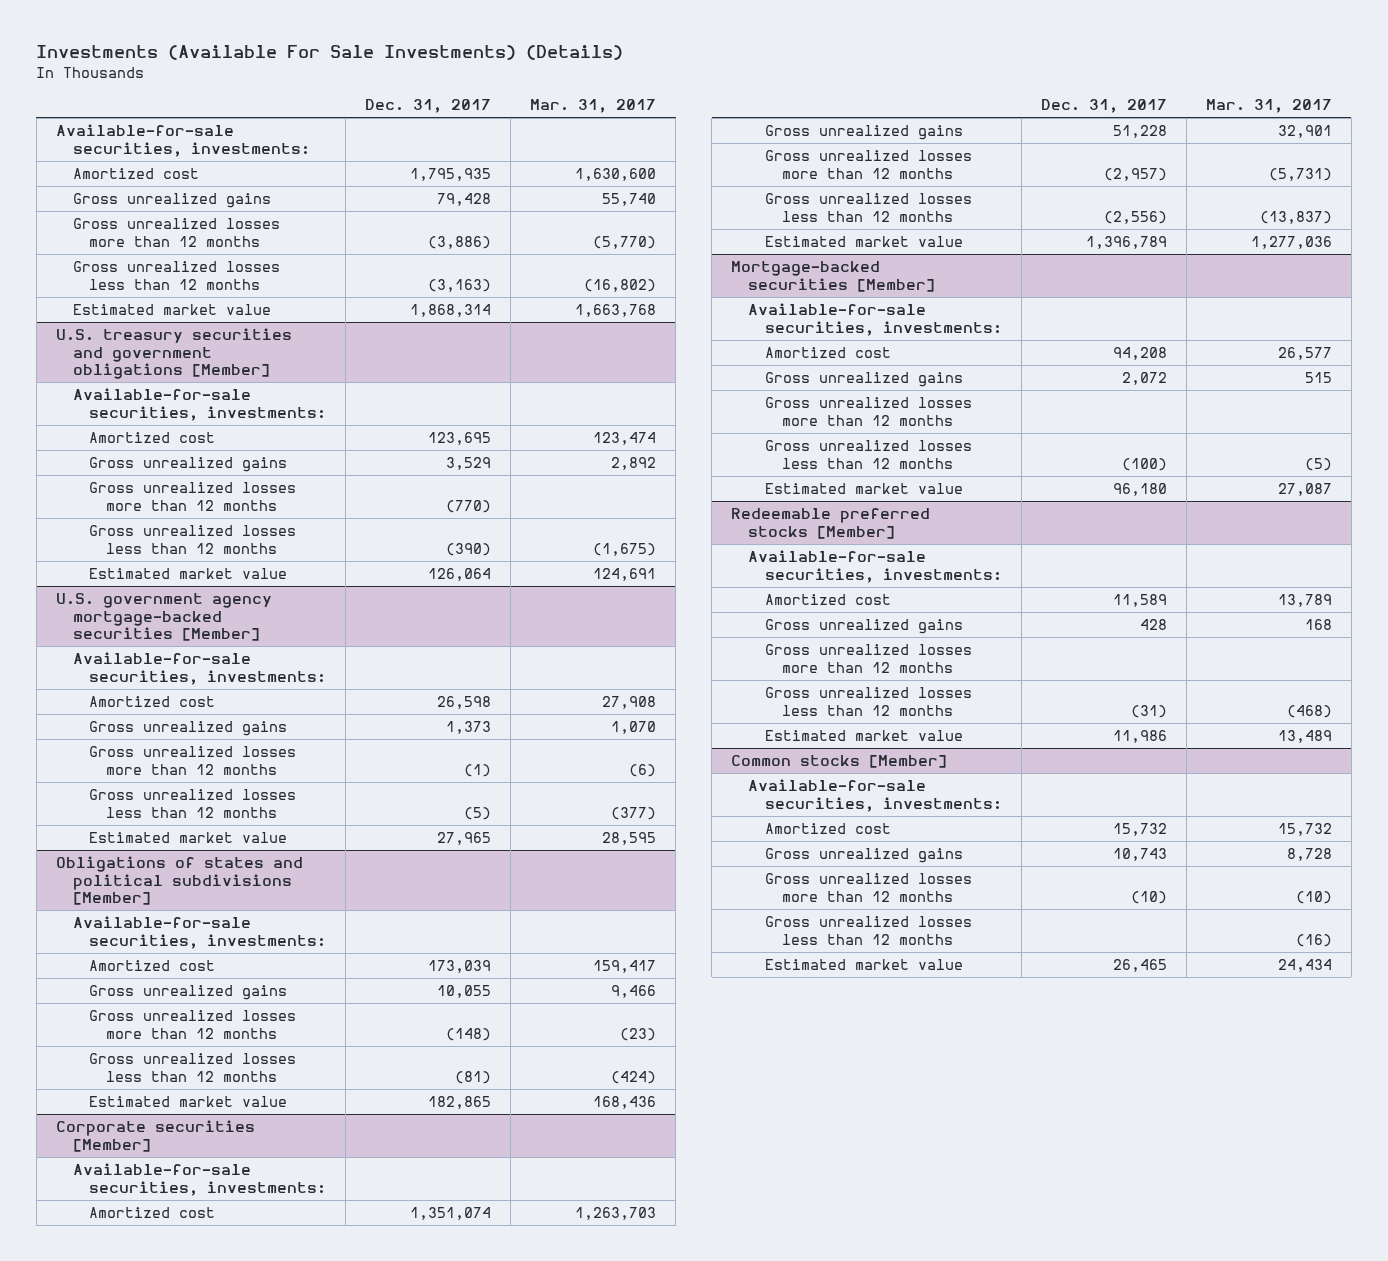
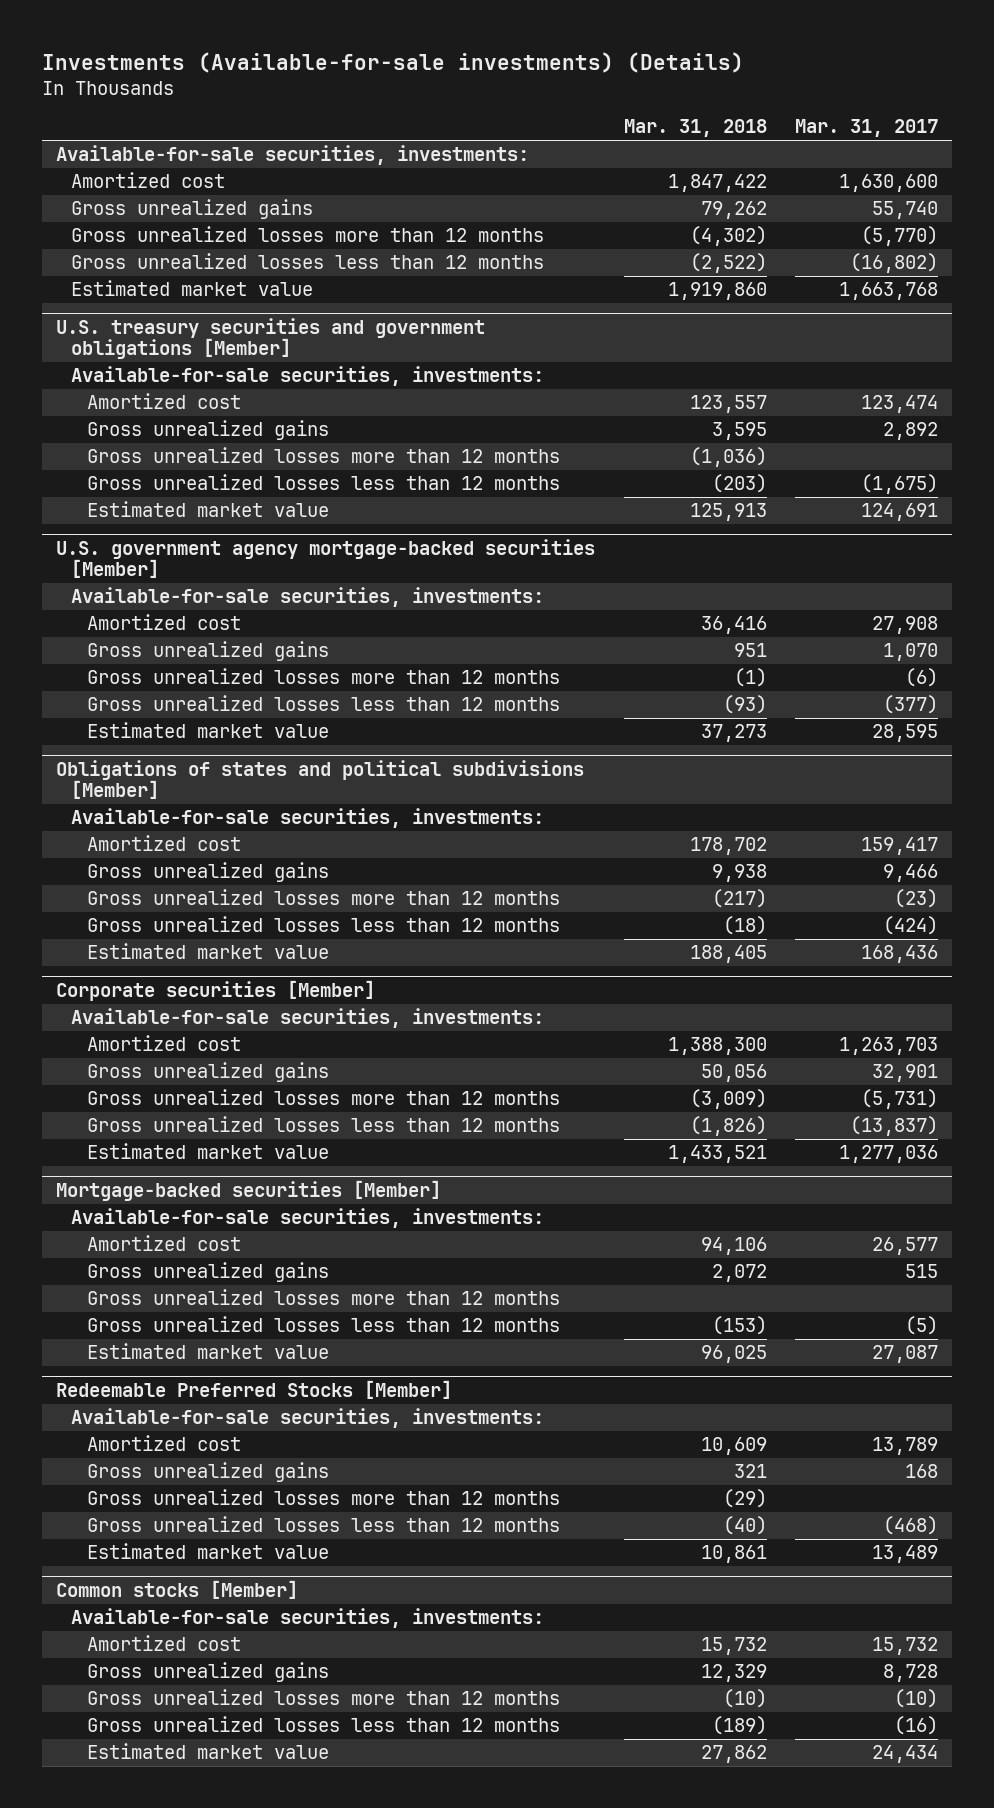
[36,45,624,61] Investments (Available For Sale Investments) (Details) -> [41,52,744,74] Investments (Available-for-sale investments) (Details)
[365,99,492,114] Dec. 31, 2017 -> none
none -> [623,119,767,138] Mar. 31, 2018
[731,508,931,539] Redeemable preferred stocks [Member] -> [56,1379,453,1399] Redeemable Preferred Stocks [Member]

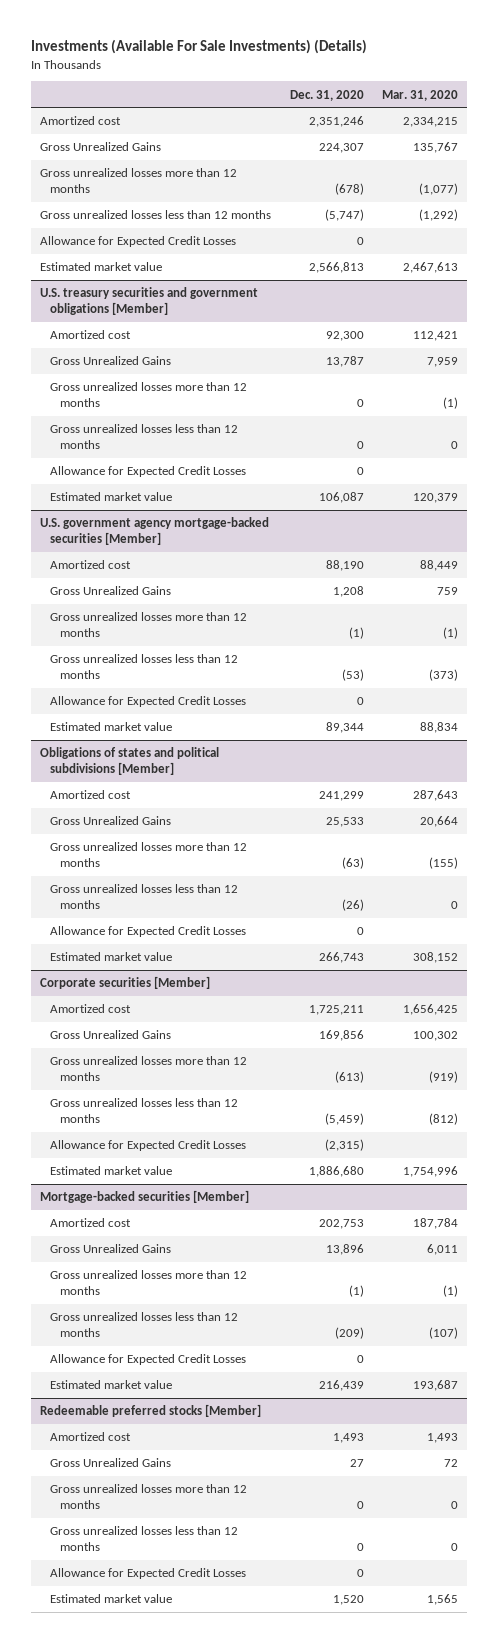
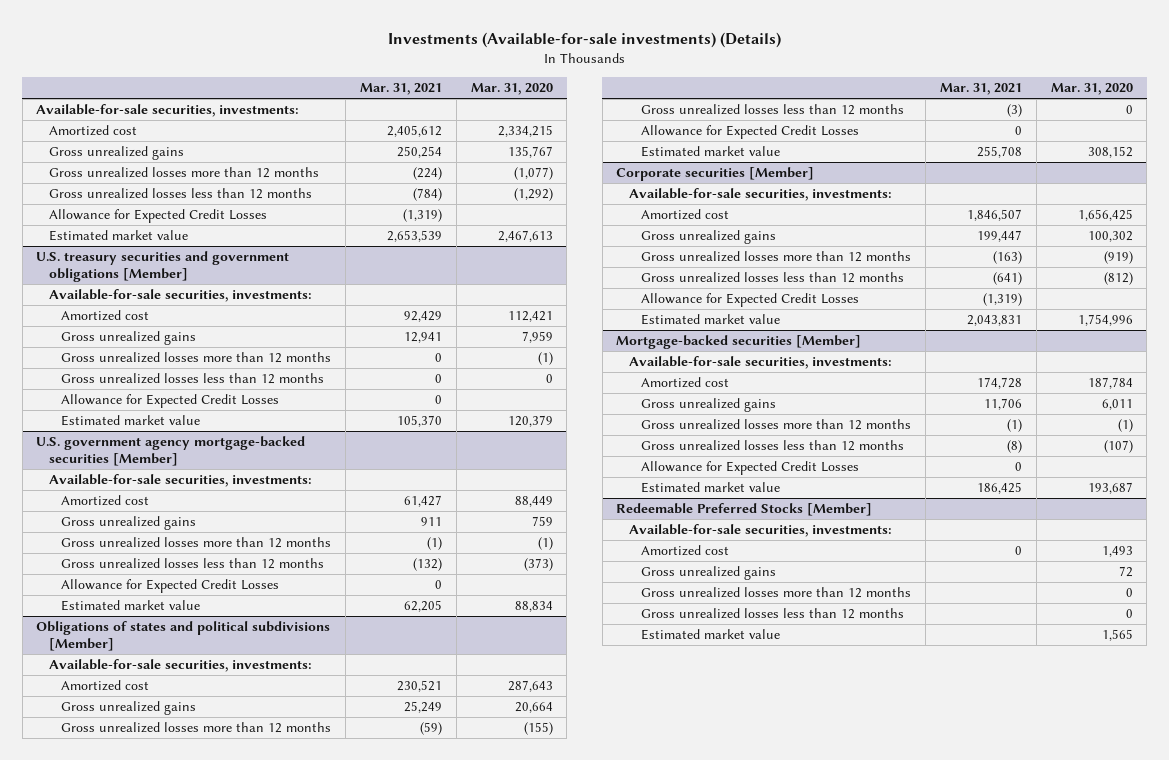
[31,39,368,55] Investments (Available For Sale Investments) (Details) -> [387,32,781,49] Investments (Available-for-sale investments) (Details)
[289,89,364,101] Dec. 31, 2020 -> none
none -> [359,83,442,96] Mar. 31, 2021
none -> [36,104,300,118] Available-for-sale securities, investments:
[40,142,162,152] Gross Unrealized Gains -> [48,146,184,161] Gross unrealized gains
none -> [48,289,312,303] Available-for-sale securities, investments:
[50,356,172,366] Gross Unrealized Gains -> [61,331,197,346] Gross unrealized gains
none -> [48,474,312,488] Available-for-sale securities, investments:
[50,586,172,596] Gross Unrealized Gains -> [61,516,197,531] Gross unrealized gains
none -> [48,659,312,673] Available-for-sale securities, investments:
[50,816,172,826] Gross Unrealized Gains -> [61,701,197,716] Gross unrealized gains
none -> [628,188,892,202] Available-for-sale securities, investments:
[50,1030,172,1040] Gross Unrealized Gains -> [641,230,777,245] Gross unrealized gains
none -> [628,356,892,370] Available-for-sale securities, investments:
[50,1244,172,1254] Gross Unrealized Gains -> [641,398,777,413] Gross unrealized gains
[40,1404,262,1418] Redeemable preferred stocks [Member] -> [616,503,873,517] Redeemable Preferred Stocks [Member]
none -> [628,524,892,538] Available-for-sale securities, investments:
[50,1458,172,1468] Gross Unrealized Gains -> [641,566,777,581] Gross unrealized gains
[50,1568,247,1580] Allowance for Expected Credit Losses -> none

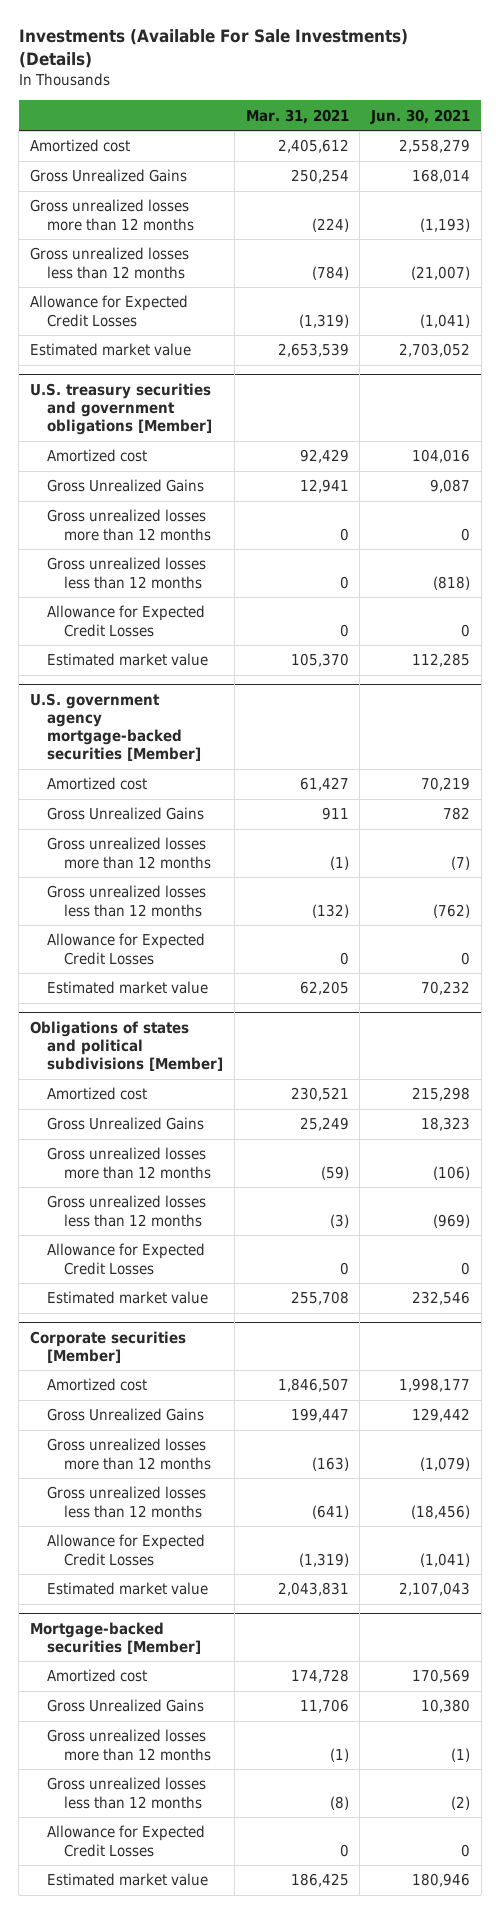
[387,32,781,49] Investments (Available-for-sale investments) (Details) -> [18,28,408,69] Investments (Available For Sale Investments) (Details)
[470,83,553,96] Mar. 31, 2020 -> none
none -> [369,108,470,124] Jun. 30, 2021
[36,104,300,118] Available-for-sale securities, investments: -> none
[48,146,184,161] Gross unrealized gains -> [29,169,187,183] Gross Unrealized Gains
[48,289,312,303] Available-for-sale securities, investments: -> none
[61,331,197,346] Gross unrealized gains -> [47,479,205,493] Gross Unrealized Gains
[48,474,312,488] Available-for-sale securities, investments: -> none
[61,516,197,531] Gross unrealized gains -> [47,807,205,821] Gross Unrealized Gains
[48,659,312,673] Available-for-sale securities, investments: -> none
[61,701,197,716] Gross unrealized gains -> [47,1117,205,1131] Gross Unrealized Gains
[628,188,892,202] Available-for-sale securities, investments: -> none
[641,230,777,245] Gross unrealized gains -> [47,1408,205,1422] Gross Unrealized Gains
[628,356,892,370] Available-for-sale securities, investments: -> none
[641,398,777,413] Gross unrealized gains -> [47,1699,205,1713] Gross Unrealized Gains
[616,503,873,517] Redeemable Preferred Stocks [Member] -> none
[628,524,892,538] Available-for-sale securities, investments: -> none
[641,545,730,557] Amortized cost -> none
[641,566,777,581] Gross unrealized gains -> none
[641,587,912,599] Gross unrealized losses more than 12 months -> none
[641,608,905,620] Gross unrealized losses less than 12 months -> none
[641,629,781,641] Estimated market value -> none

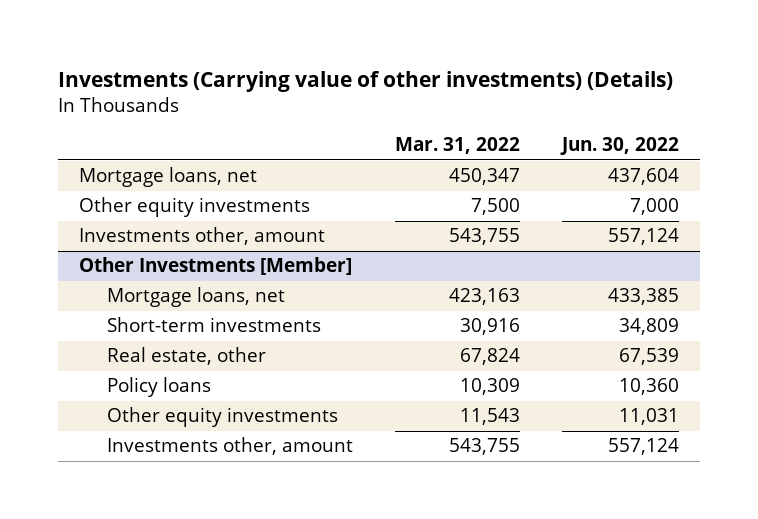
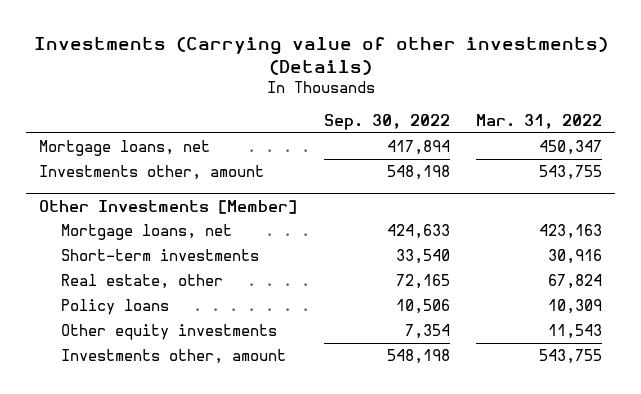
[559,137,679,156] Jun. 30, 2022 -> none
none -> [323,113,450,130] Sep. 30, 2022
[79,197,311,218] Other equity investments -> none

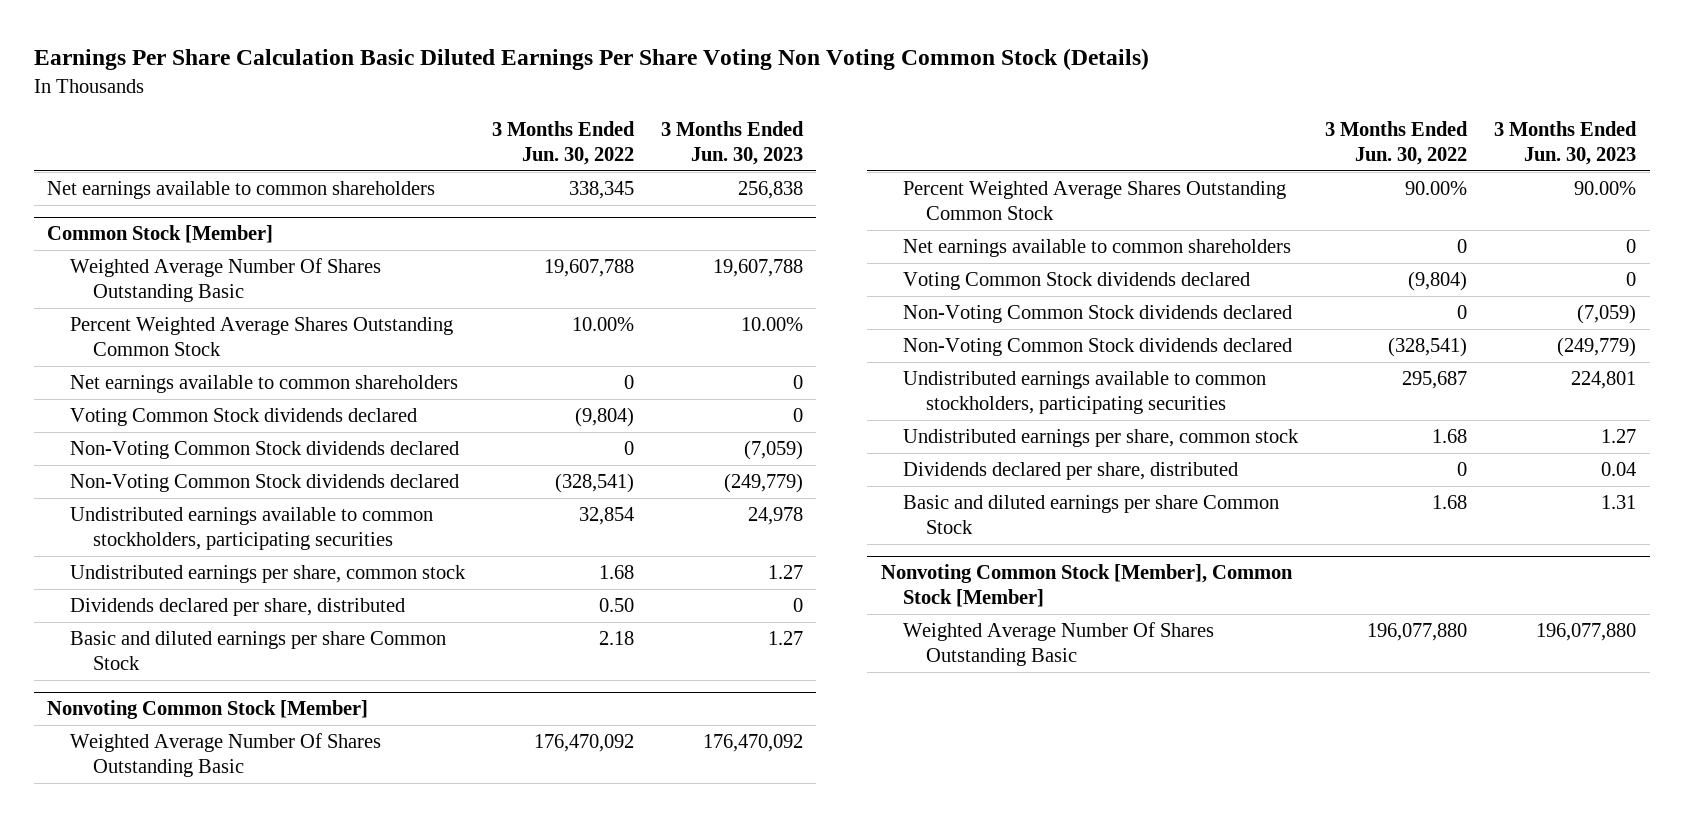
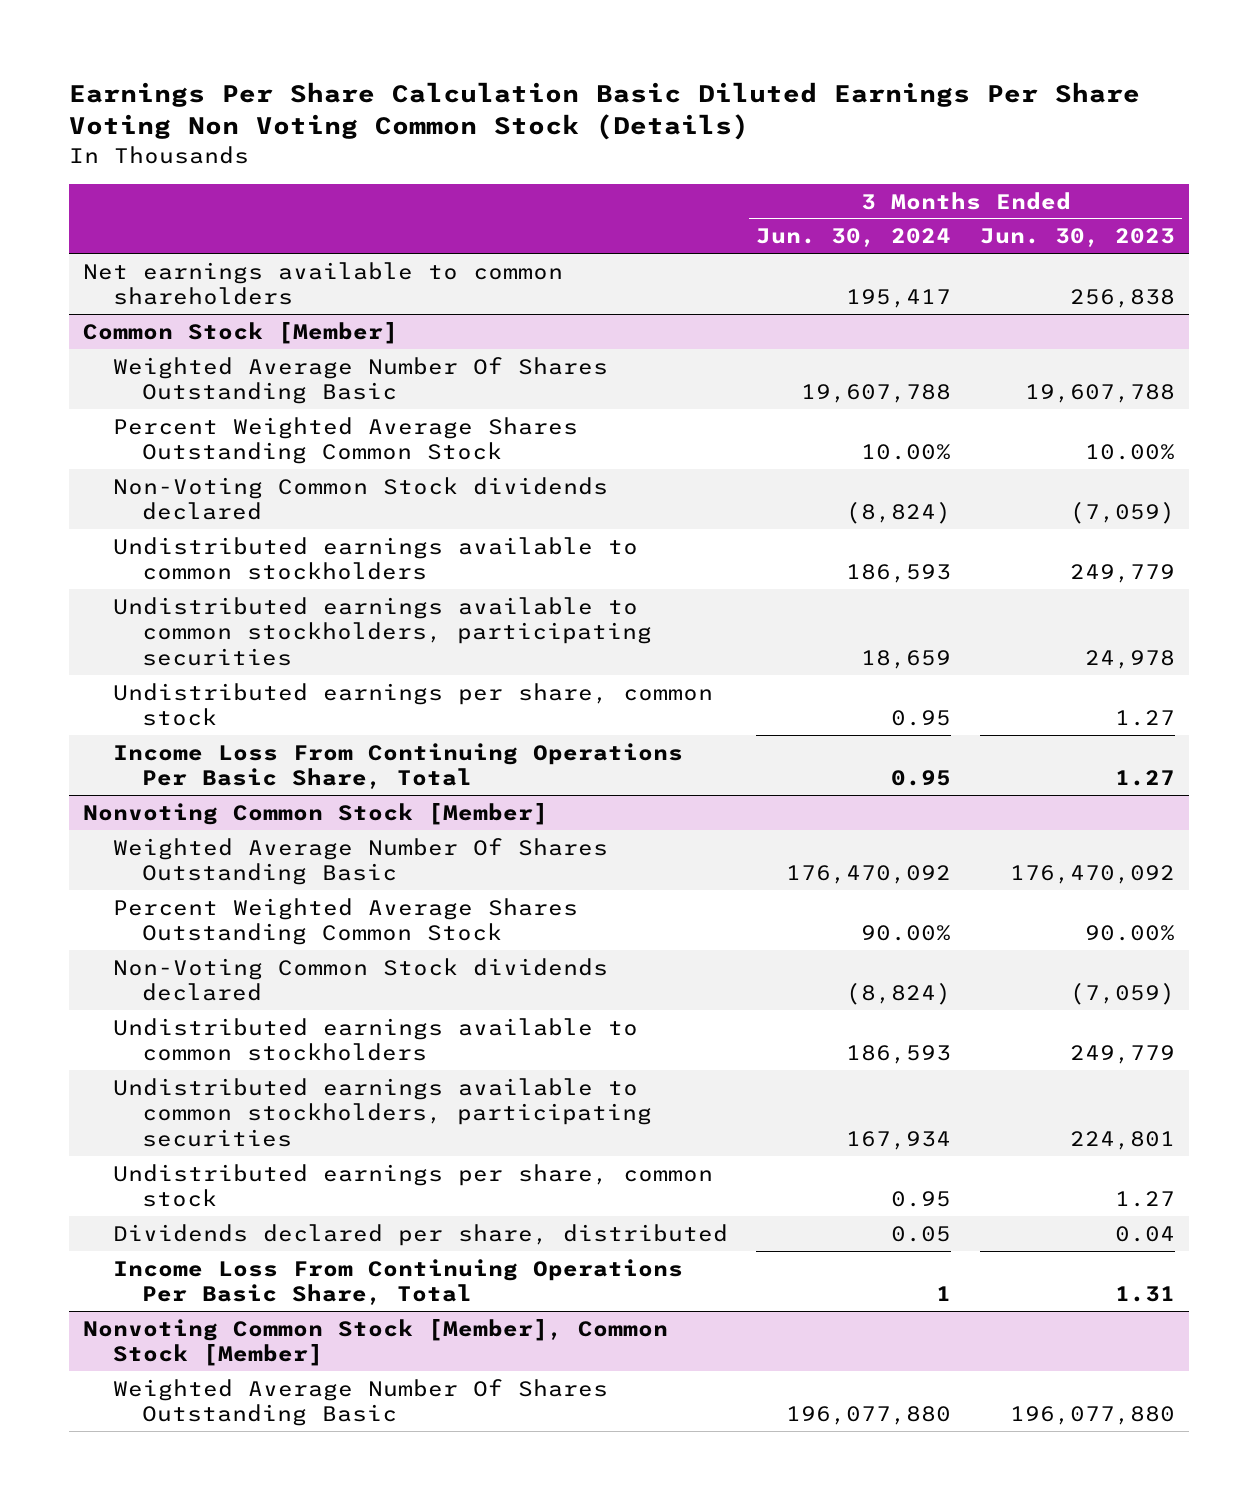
[492,120,636,165] 3 Months Ended Jun. 30, 2022 -> none
none -> [756,228,952,248] Jun. 30, 2024
[70,374,459,393] Net earnings available to common shareholders -> none
[70,407,418,426] Voting Common Stock dividends declared -> none
[70,473,460,492] Non-Voting Common Stock dividends declared -> none
none -> [112,536,638,581] Undistributed earnings available to common stockholders
[70,597,406,616] Dividends declared per share, distributed -> none
[70,630,447,670] Basic and diluted earnings per share Common Stock -> [112,742,683,790] Income Loss From Continuing Operations Per Basic Share, Total
[903,238,1292,257] Net earnings available to common shareholders -> none
[903,271,1251,290] Voting Common Stock dividends declared -> none
[903,337,1293,356] Non-Voting Common Stock dividends declared -> none
none -> [112,1017,638,1062] Undistributed earnings available to common stockholders
[903,494,1280,534] Basic and diluted earnings per share Common Stock -> [112,1258,683,1306] Income Loss From Continuing Operations Per Basic Share, Total

